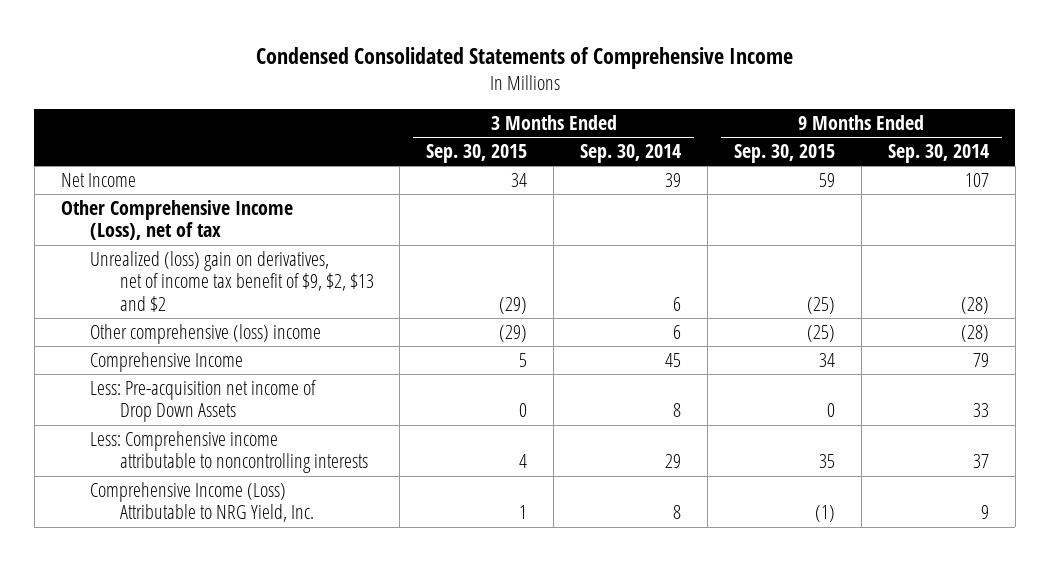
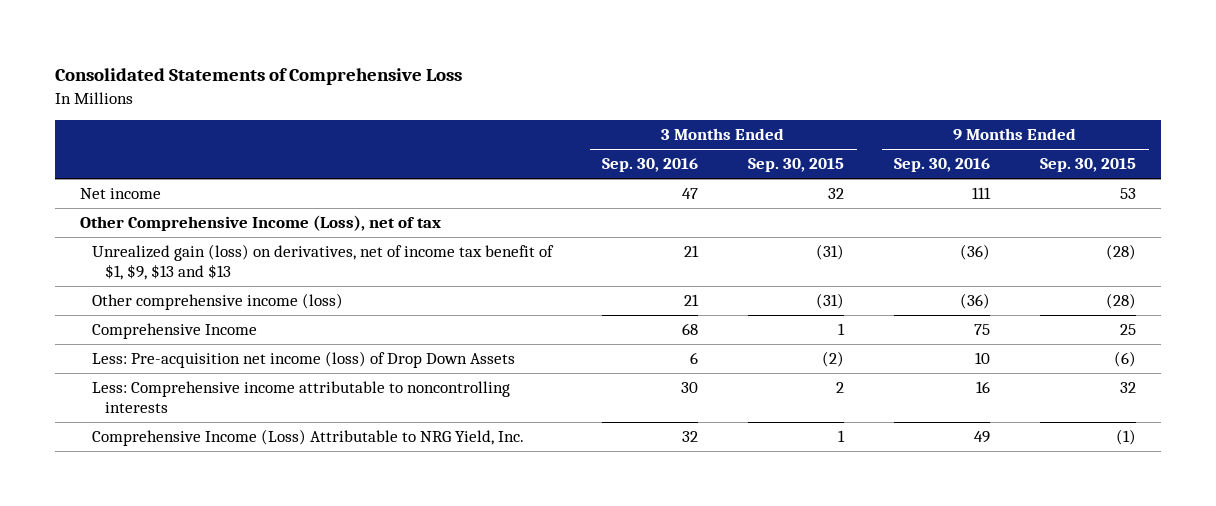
[255,47,793,70] Condensed Consolidated Statements of Comprehensive Income -> [55,68,463,86] Consolidated Statements of Comprehensive Loss
[580,143,682,163] Sep. 30, 2014 -> none
[887,143,989,163] Sep. 30, 2014 -> none
none -> [602,158,699,173] Sep. 30, 2016
none -> [894,158,991,173] Sep. 30, 2016
[60,172,136,187] Net Income -> [80,188,162,200] Net income
[511,172,528,187] 34 -> [828,188,845,200] 32
[818,172,835,187] 59 -> [1120,188,1137,200] 53
[90,250,374,313] Unrealized (loss) gain on derivatives, net of income tax benefit of $9, $2, $13 and $2 -> [92,244,555,280] Unrealized gain (loss) on derivatives, net of income tax benefit of $1, $9, $13 and $13
[499,297,528,315] (29) -> [816,244,845,261] (31)
[806,297,835,315] (25) -> [1106,244,1137,261] (28)
[90,323,322,344] Other comprehensive (loss) income -> [92,293,344,311] Other comprehensive income (loss)
[499,324,528,342] (29) -> [816,293,845,310] (31)
[806,324,835,342] (25) -> [1106,293,1137,310] (28)
[519,352,528,367] 5 -> [838,323,846,336] 1
[818,352,835,367] 34 -> [1120,324,1137,336] 25
[90,379,317,423] Less: Pre-acquisition net income of Drop Down Assets -> [92,351,516,369] Less: Pre-acquisition net income (loss) of Drop Down Assets
[519,403,528,418] 0 -> [822,351,845,368] (2)
[826,403,835,418] 0 -> [1114,351,1137,368] (6)
[519,454,528,469] 4 -> [836,382,845,394] 2
[818,454,835,469] 35 -> [1120,382,1137,394] 32

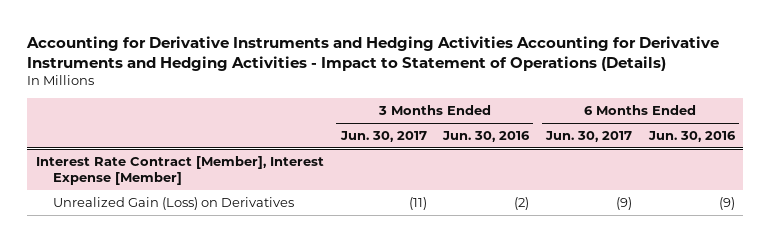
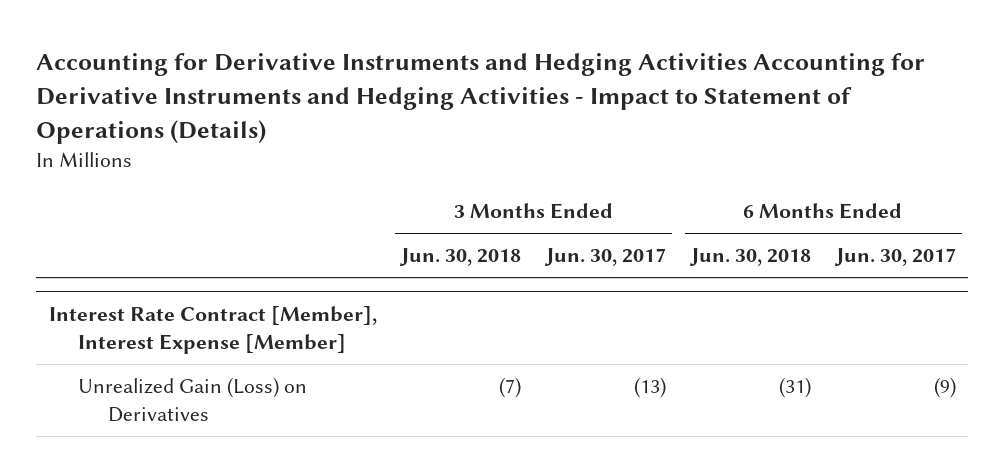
[442,130,531,142] Jun. 30, 2016 -> none
[647,130,736,142] Jun. 30, 2016 -> none
none -> [399,248,522,267] Jun. 30, 2018
none -> [688,248,811,267] Jun. 30, 2018
[408,196,427,210] (11) -> [634,377,667,399] (13)

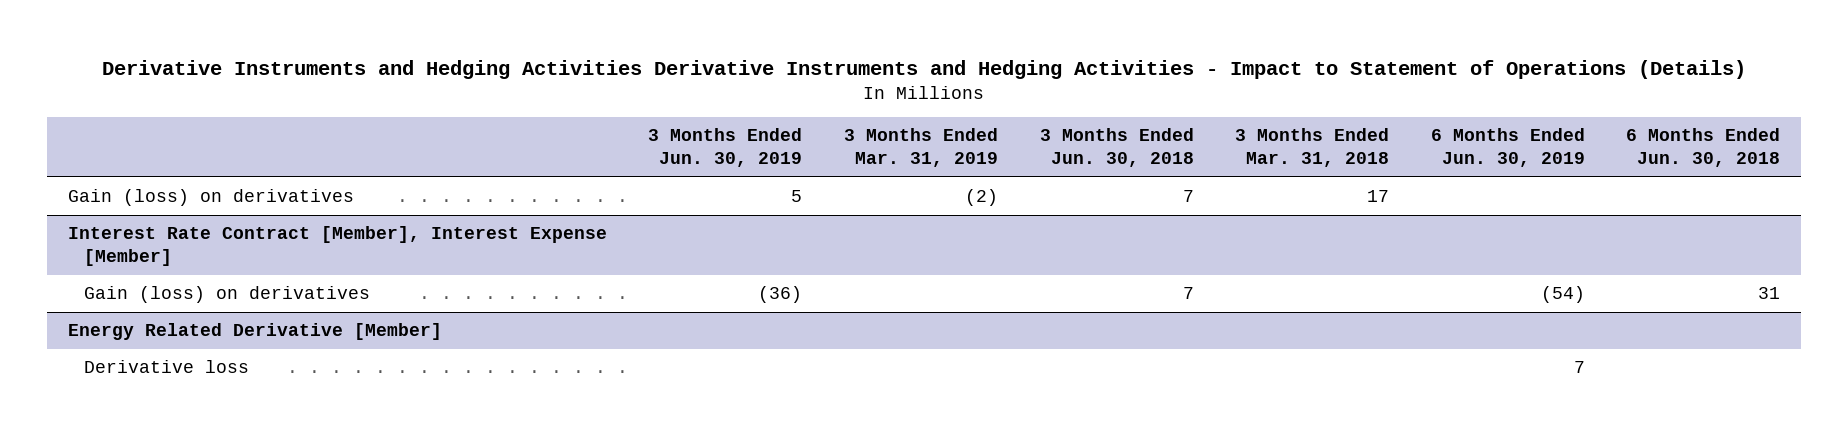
[36,53,926,144] Accounting for Derivative Instruments and Hedging Activities Accounting for Derivative Instruments and Hedging Activities - Impact to Statement of Operations (Details) -> [102,59,1747,79] Derivative Instruments and Hedging Activities Derivative Instruments and Hedging Activities - Impact to Statement of Operations (Details)
[544,248,667,267] Jun. 30, 2017 -> none
[833,248,956,267] Jun. 30, 2017 -> none
none -> [648,127,803,167] 3 Months Ended Jun. 30, 2019
none -> [844,127,999,167] 3 Months Ended Mar. 31, 2019
none -> [1235,127,1390,167] 3 Months Ended Mar. 31, 2018
none -> [1430,127,1585,167] 6 Months Ended Jun. 30, 2019
none -> [67,189,354,207] Gain (loss) on derivatives
[78,377,308,422] Unrealized Gain (Loss) on Derivatives -> [84,286,371,304] Gain (loss) on derivatives
[499,377,522,399] (7) -> [1182,287,1194,300] 7
[778,377,811,399] (31) -> [1758,287,1781,300] 31
none -> [67,323,442,341] Energy Related Derivative [Member]
none -> [84,360,250,374] Derivative loss

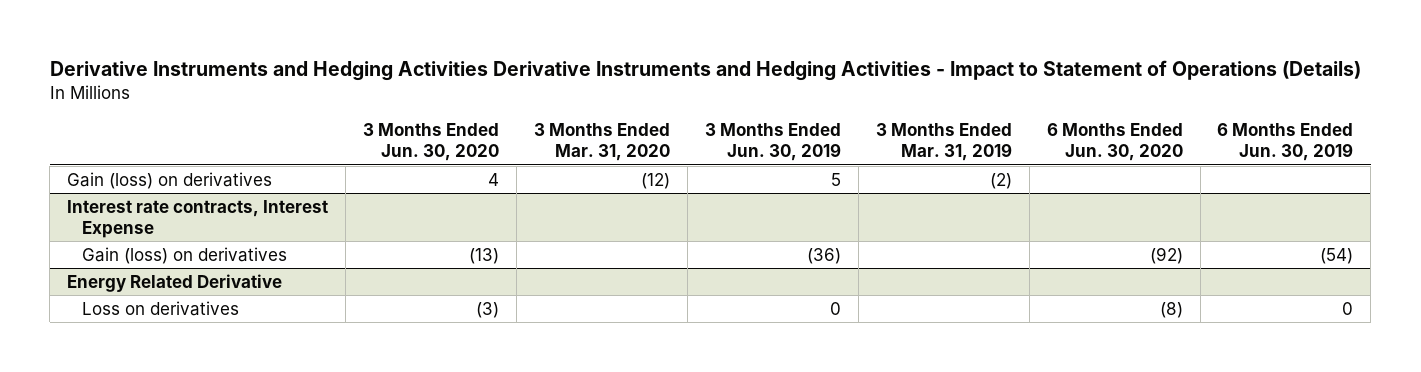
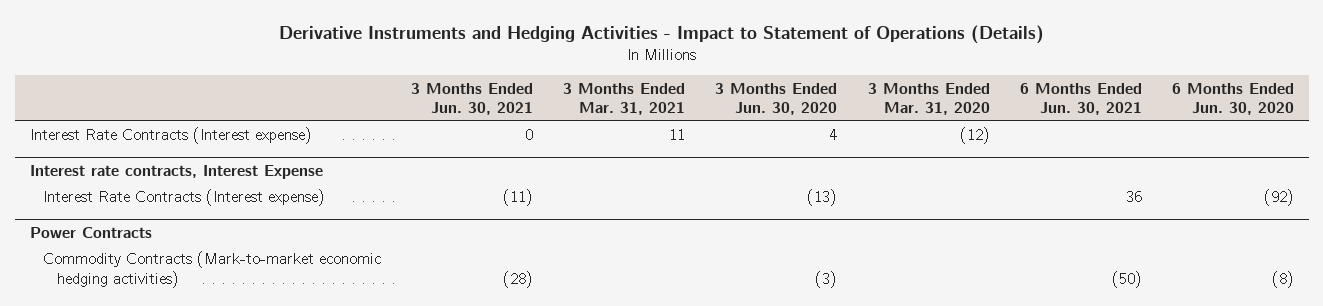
[49,60,1361,82] Derivative Instruments and Hedging Activities Derivative Instruments and Hedging Activities - Impact to Statement of Operations (Details) -> [278,24,1044,44] Derivative Instruments and Hedging Activities - Impact to Statement of Operations (Details)
[704,123,841,162] 3 Months Ended Jun. 30, 2019 -> none
[875,123,1012,162] 3 Months Ended Mar. 31, 2019 -> none
[1217,123,1354,162] 6 Months Ended Jun. 30, 2019 -> none
none -> [411,82,534,116] 3 Months Ended Jun. 30, 2021
none -> [563,82,686,116] 3 Months Ended Mar. 31, 2021
none -> [1019,82,1142,116] 6 Months Ended Jun. 30, 2021
[67,171,273,189] Gain (loss) on derivatives -> [29,127,312,145] Interest Rate Contracts (Interest expense)
[82,246,288,264] Gain (loss) on derivatives -> [43,189,326,207] Interest Rate Contracts (Interest expense)
[67,273,283,292] Energy Related Derivative -> [29,227,152,239] Power Contracts
[82,300,240,316] Loss on derivatives -> [43,251,382,288] Commodity Contracts (Mark-to-market economic hedging activities)

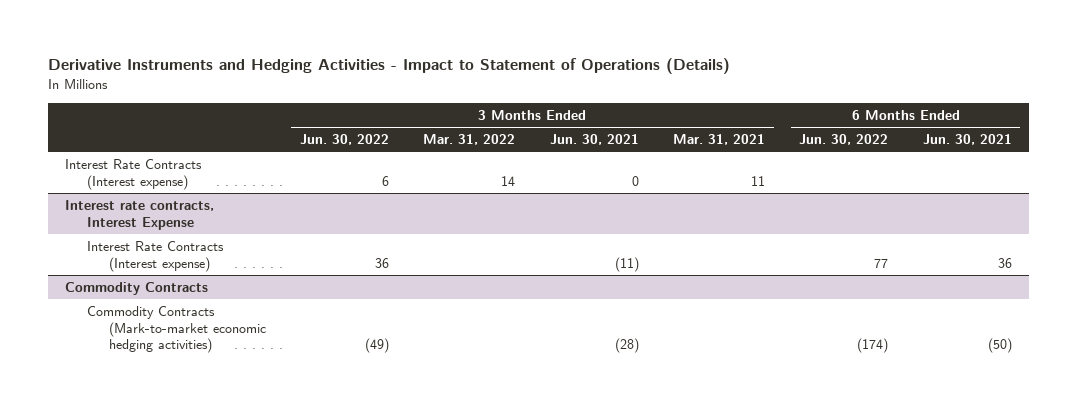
[715,82,838,116] 3 Months Ended Jun. 30, 2020 -> none
[867,82,990,116] 3 Months Ended Mar. 31, 2020 -> none
[1171,82,1294,116] 6 Months Ended Jun. 30, 2020 -> none
none -> [299,134,389,146] Jun. 30, 2022
none -> [423,134,516,146] Mar. 31, 2022
none -> [799,134,889,146] Jun. 30, 2022
[29,227,152,239] Power Contracts -> [65,282,209,296] Commodity Contracts

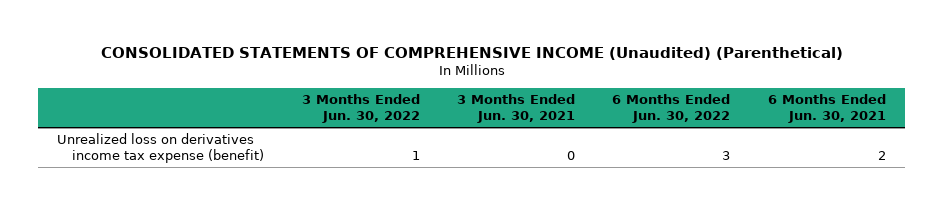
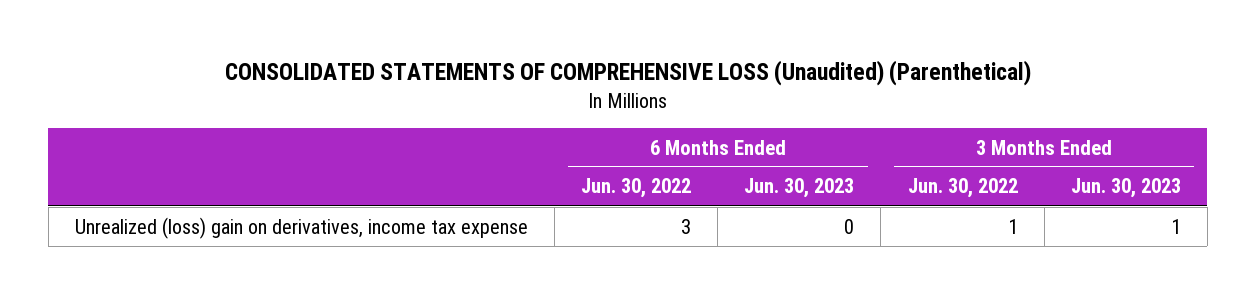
[100,47,843,61] CONSOLIDATED STATEMENTS OF COMPREHENSIVE INCOME (Unaudited) (Parenthetical) -> [224,59,1031,86] CONSOLIDATED STATEMENTS OF COMPREHENSIVE LOSS (Unaudited) (Parenthetical)
[456,94,575,124] 3 Months Ended Jun. 30, 2021 -> none
[767,94,886,124] 6 Months Ended Jun. 30, 2021 -> none
none -> [744,178,855,199] Jun. 30, 2023
none -> [1070,178,1181,199] Jun. 30, 2023
[57,133,265,164] Unrealized loss on derivatives income tax expense (benefit) -> [74,216,528,239] Unrealized (loss) gain on derivatives, income tax expense

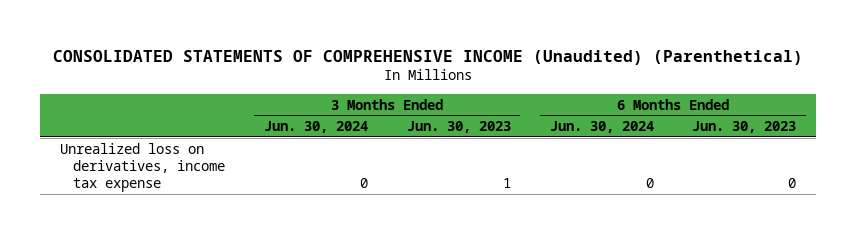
[224,59,1031,86] CONSOLIDATED STATEMENTS OF COMPREHENSIVE LOSS (Unaudited) (Parenthetical) -> [52,49,803,65] CONSOLIDATED STATEMENTS OF COMPREHENSIVE INCOME (Unaudited) (Parenthetical)
[580,178,691,199] Jun. 30, 2022 -> none
[907,178,1018,199] Jun. 30, 2022 -> none
none -> [263,120,368,133] Jun. 30, 2024
none -> [549,120,654,133] Jun. 30, 2024
[74,216,528,239] Unrealized (loss) gain on derivatives, income tax expense -> [59,142,226,193] Unrealized loss on derivatives, income tax expense

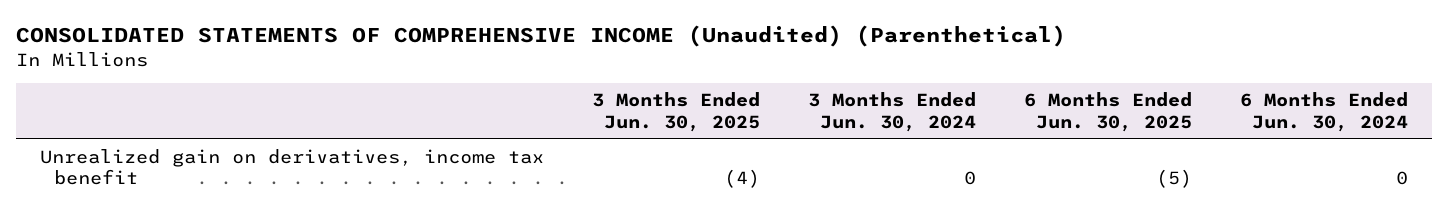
[406,120,511,133] Jun. 30, 2023 -> none
[692,120,797,133] Jun. 30, 2023 -> none
none -> [591,92,760,132] 3 Months Ended Jun. 30, 2025
none -> [1024,92,1193,132] 6 Months Ended Jun. 30, 2025
[59,142,226,193] Unrealized loss on derivatives, income tax expense -> [39,149,544,186] Unrealized gain on derivatives, income tax benefit

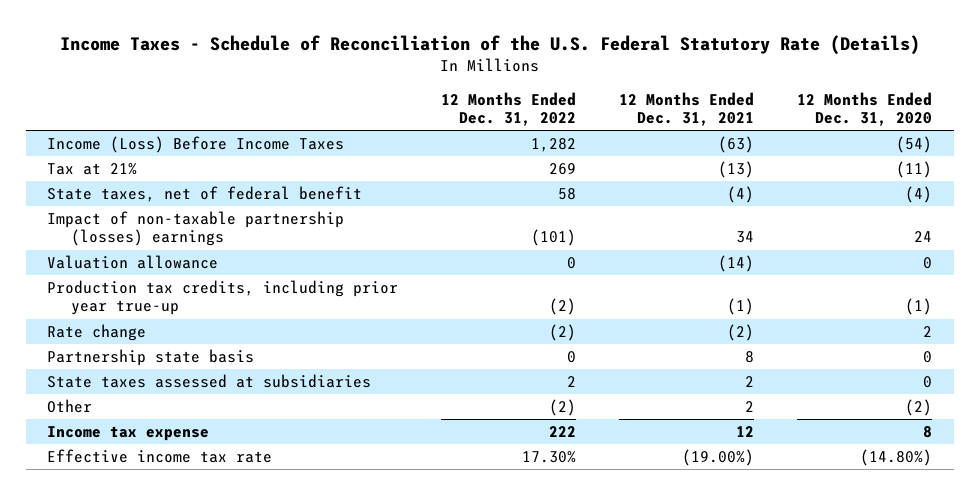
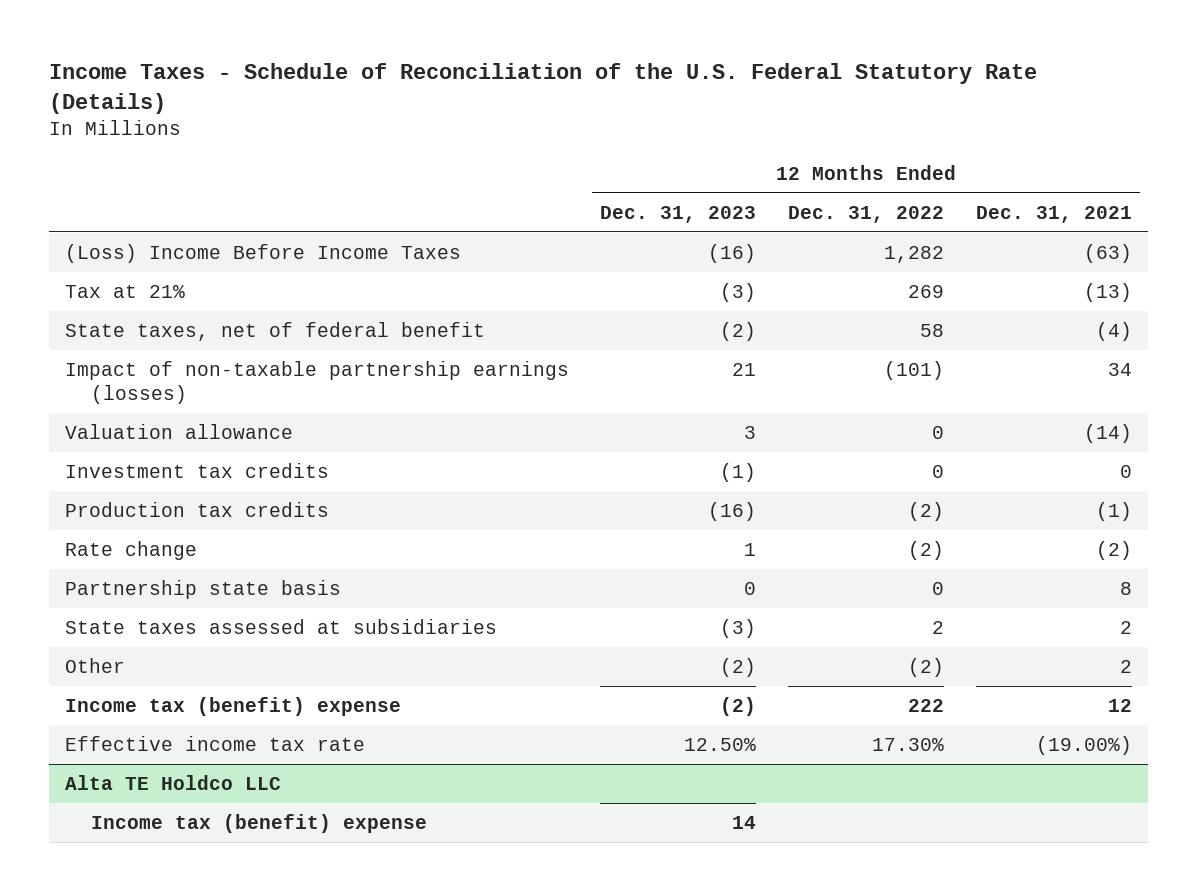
[797,91,933,127] 12 Months Ended Dec. 31, 2020 -> none
none -> [600,205,757,223] Dec. 31, 2023
[47,136,345,154] Income (Loss) Before Income Taxes -> [64,243,461,263] (Loss) Income Before Income Taxes
[47,211,345,247] Impact of non-taxable partnership (losses) earnings -> [64,360,569,405] Impact of non-taxable partnership earnings (losses)
none -> [64,462,329,478] Investment tax credits
[47,280,399,316] Production tax credits, including prior year true-up -> [64,501,329,517] Production tax credits
[47,426,210,442] Income tax expense -> [64,696,401,716] Income tax (benefit) expense
none -> [64,774,281,790] Alta TE Holdco LLC
none -> [91,813,428,833] Income tax (benefit) expense

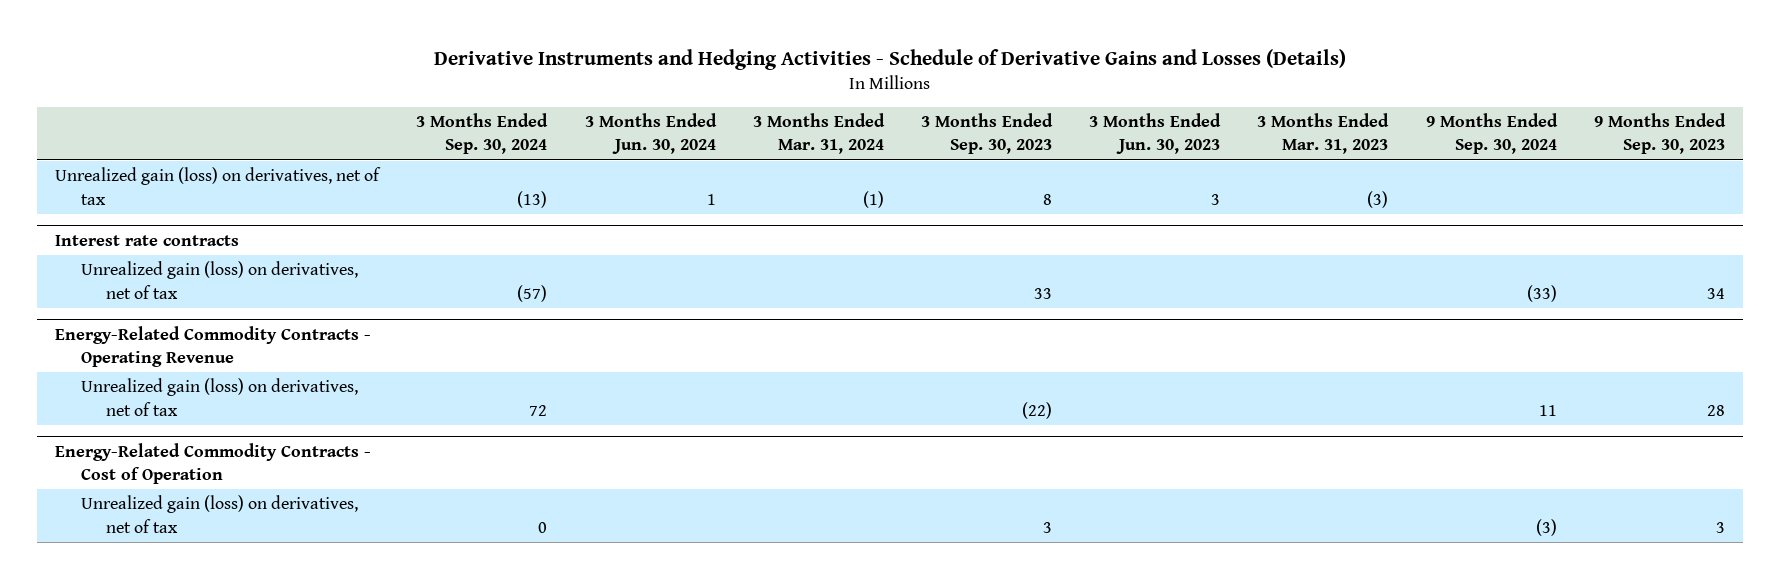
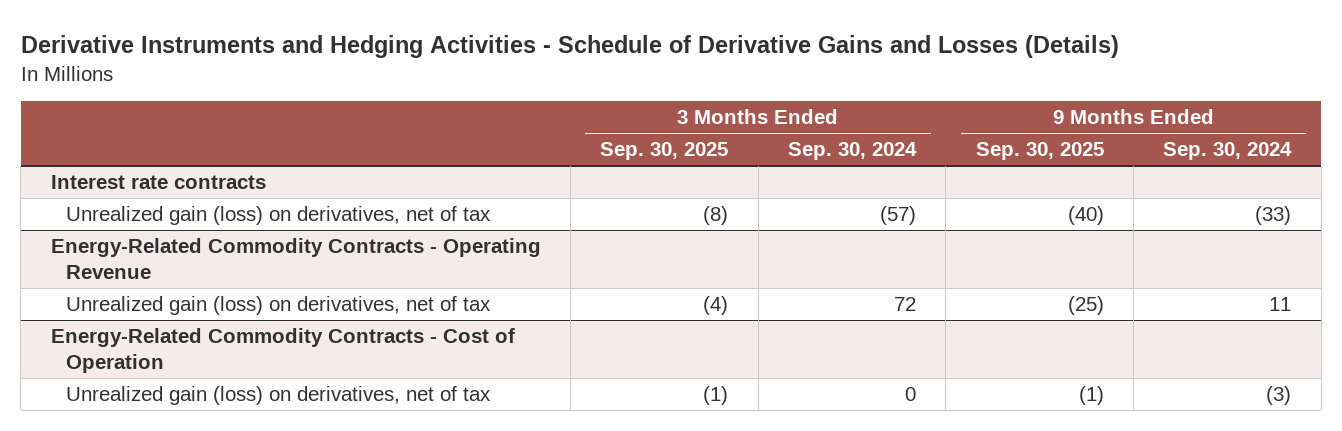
[584,113,717,155] 3 Months Ended Jun. 30, 2024 -> none
[752,113,885,155] 3 Months Ended Mar. 31, 2024 -> none
[921,113,1054,155] 3 Months Ended Sep. 30, 2023 -> none
[1089,113,1222,155] 3 Months Ended Jun. 30, 2023 -> none
[1257,113,1390,155] 3 Months Ended Mar. 31, 2023 -> none
[1593,113,1726,155] 9 Months Ended Sep. 30, 2023 -> none
none -> [600,142,729,161] Sep. 30, 2025
none -> [975,142,1104,161] Sep. 30, 2025
[55,167,382,205] Unrealized gain (loss) on derivatives, net of tax -> none

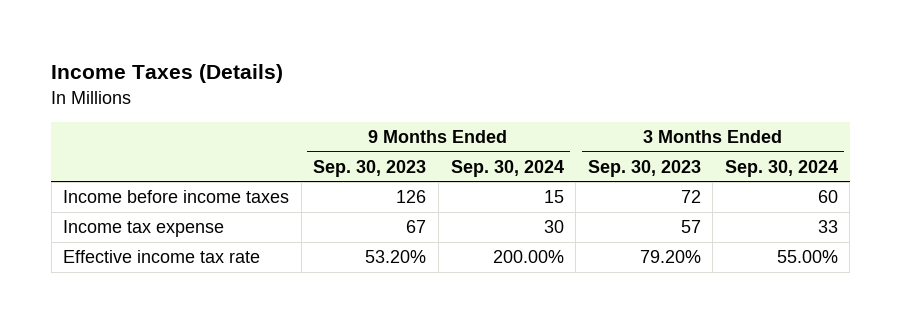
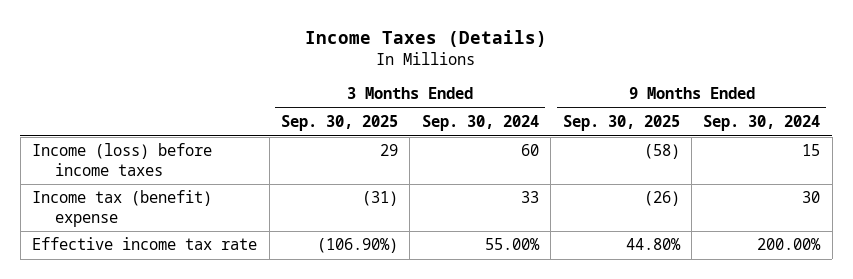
[313,159,427,177] Sep. 30, 2023 -> none
[587,159,701,177] Sep. 30, 2023 -> none
none -> [281,115,399,132] Sep. 30, 2025
none -> [562,115,680,132] Sep. 30, 2025
[63,190,290,204] Income before income taxes -> [32,143,213,176] Income (loss) before income taxes
[63,220,225,238] Income tax expense -> [32,190,213,227] Income tax (benefit) expense

